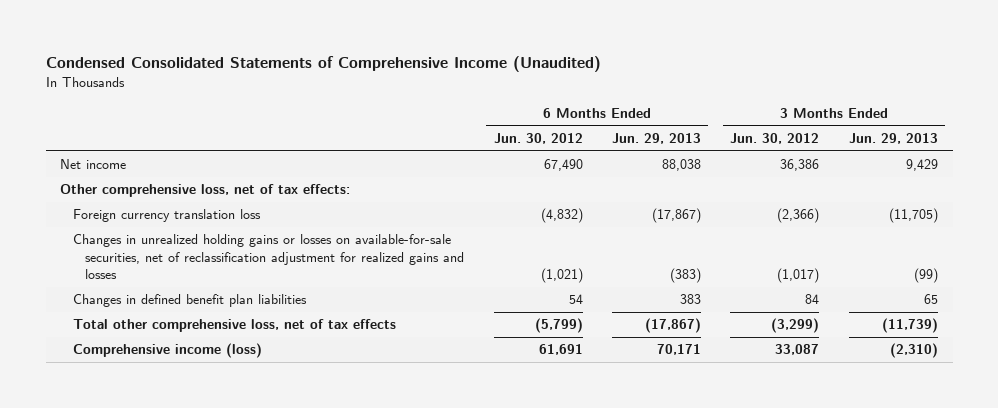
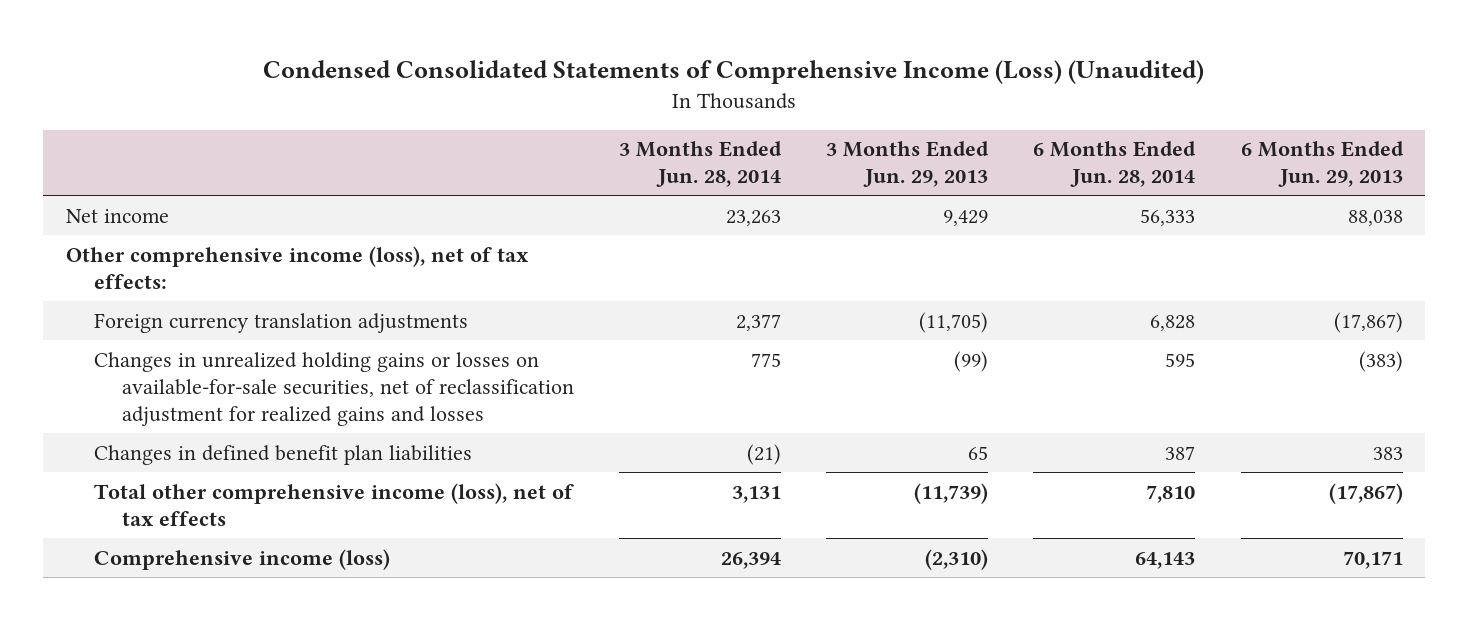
[45,55,601,72] Condensed Consolidated Statements of Comprehensive Income (Unaudited) -> [263,59,1205,84] Condensed Consolidated Statements of Comprehensive Income (Loss) (Unaudited)
[493,133,583,145] Jun. 30, 2012 -> none
[730,133,820,145] Jun. 30, 2012 -> none
none -> [619,141,783,188] 3 Months Ended Jun. 28, 2014
none -> [1033,141,1197,188] 6 Months Ended Jun. 28, 2014
[60,184,351,198] Other comprehensive loss, net of tax effects: -> [65,245,529,289] Other comprehensive income (loss), net of tax effects:
[72,209,261,223] Foreign currency translation loss -> [93,312,468,333] Foreign currency translation adjustments
[72,319,396,333] Total other comprehensive loss, net of tax effects -> [93,482,574,526] Total other comprehensive income (loss), net of tax effects

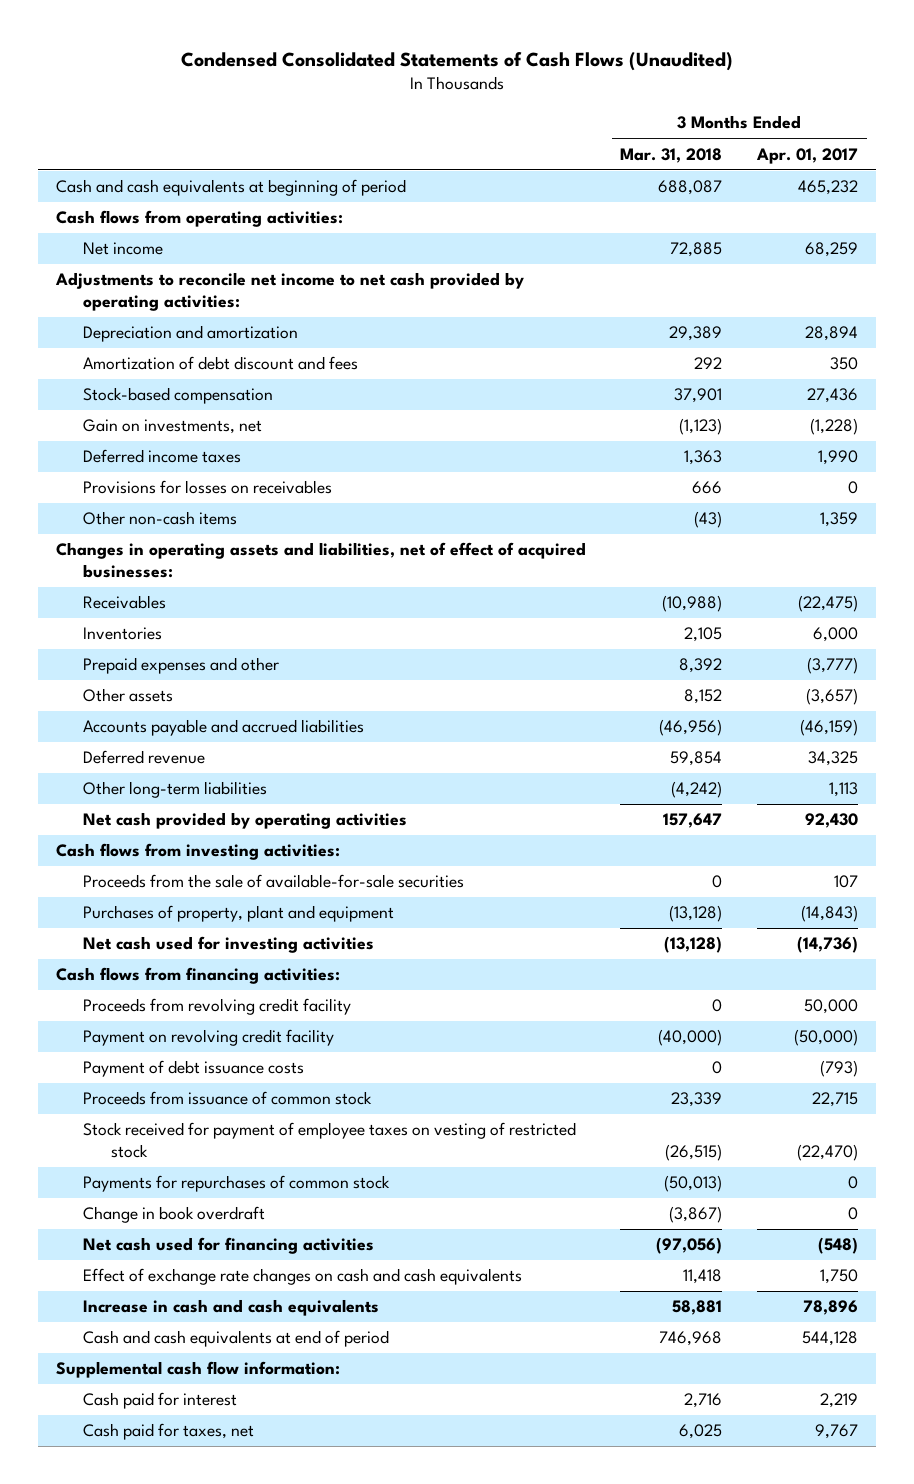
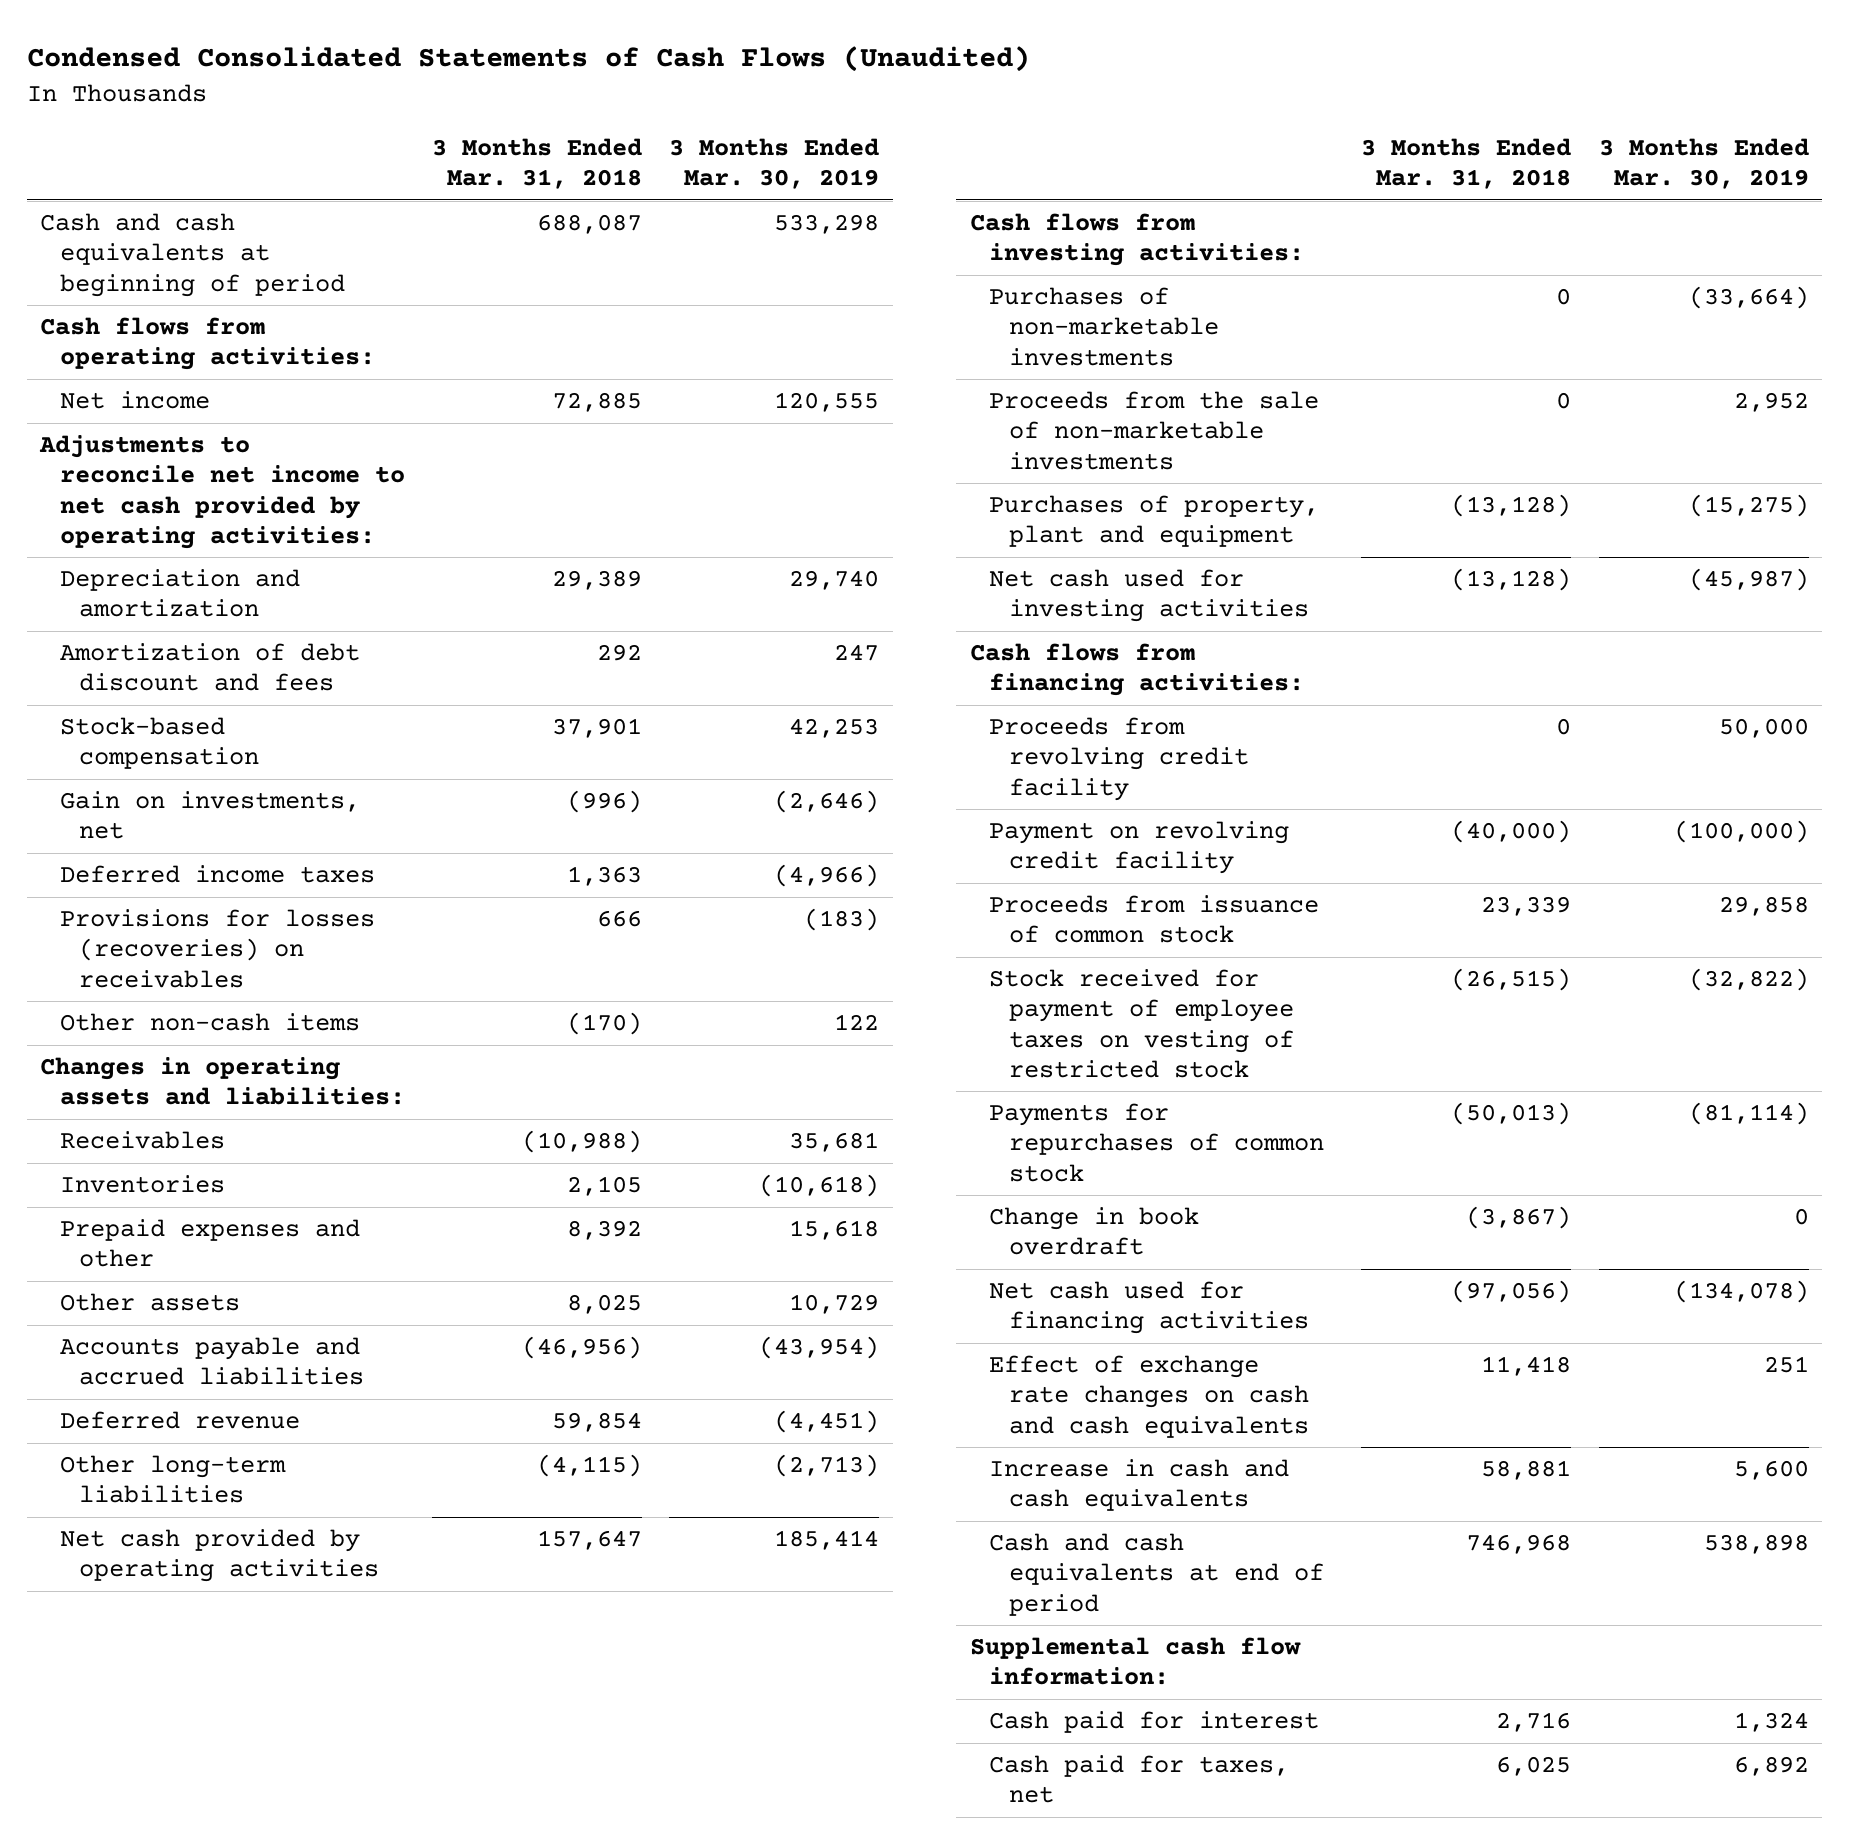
[756,147,859,164] Apr. 01, 2017 -> none
none -> [669,138,880,190] 3 Months Ended Mar. 30, 2019
[679,418,723,436] (1,123) -> [567,790,643,814] (996)
[83,480,333,495] Provisions for losses on receivables -> [59,909,375,988] Provisions for losses (recoveries) on receivables
[694,511,723,529] (43) -> [567,1012,643,1036] (170)
[55,542,586,578] Changes in operating assets and liabilities, net of effect of acquired businesses: -> [40,1057,405,1106] Changes in operating assets and liabilities:
[684,689,723,705] 8,152 -> [567,1294,643,1315] 8,025
[671,781,723,799] (4,242) -> [537,1454,643,1478] (4,115)
[83,874,465,889] Proceeds from the sale of available-for-sale securities -> none
none -> [989,287,1219,366] Purchases of non-marketable investments
none -> [989,391,1320,470] Proceeds from the sale of non-marketable investments
[83,1060,305,1078] Payment of debt issuance costs -> none

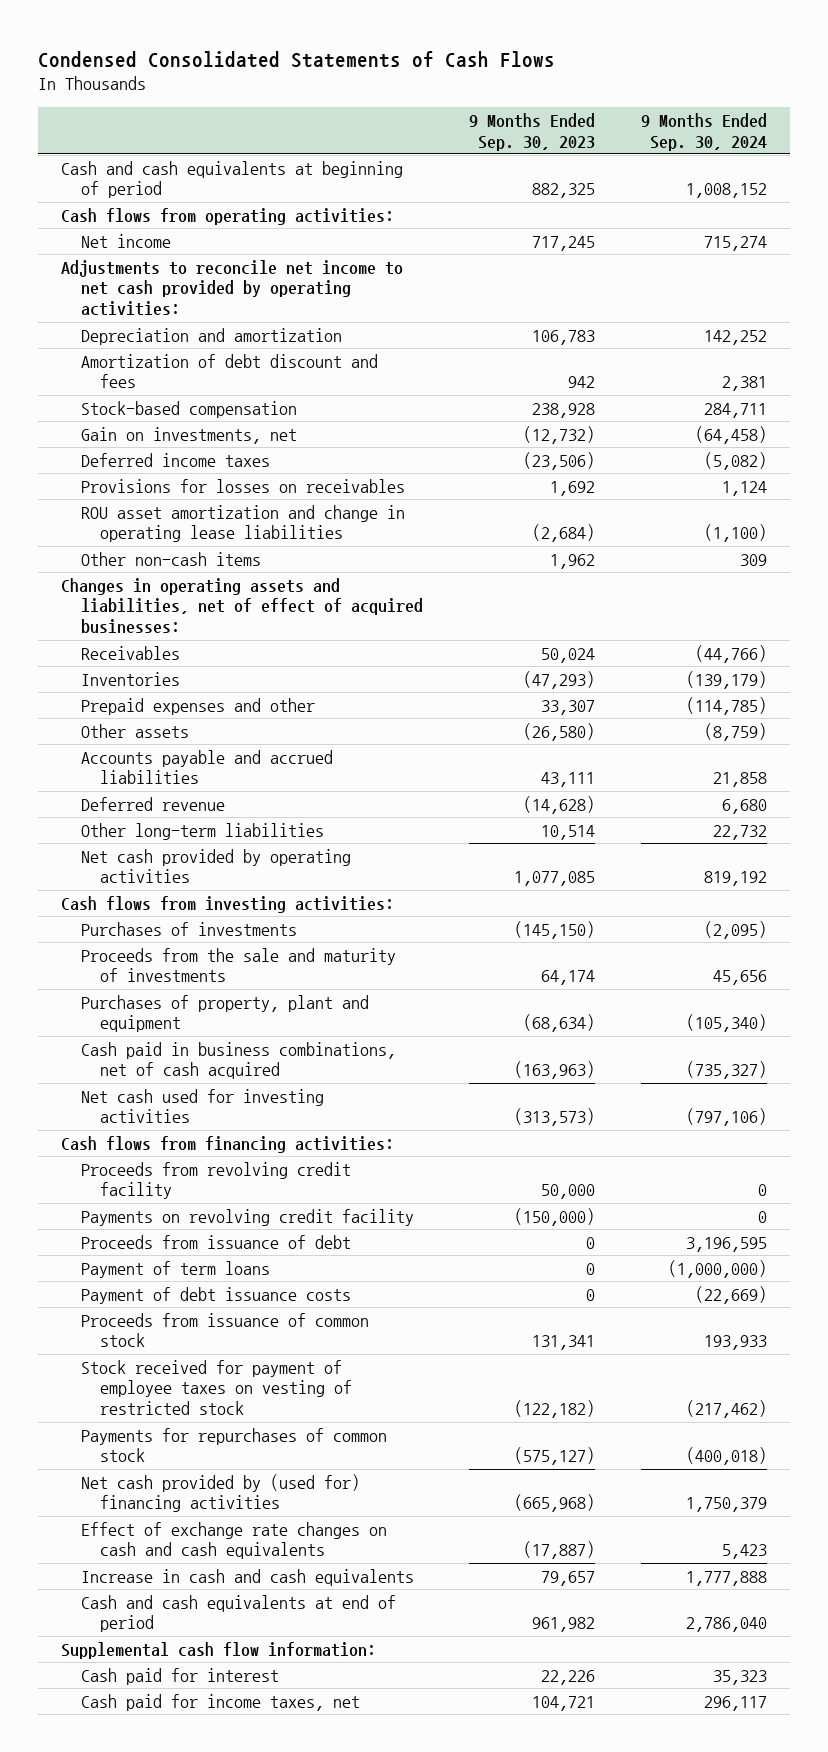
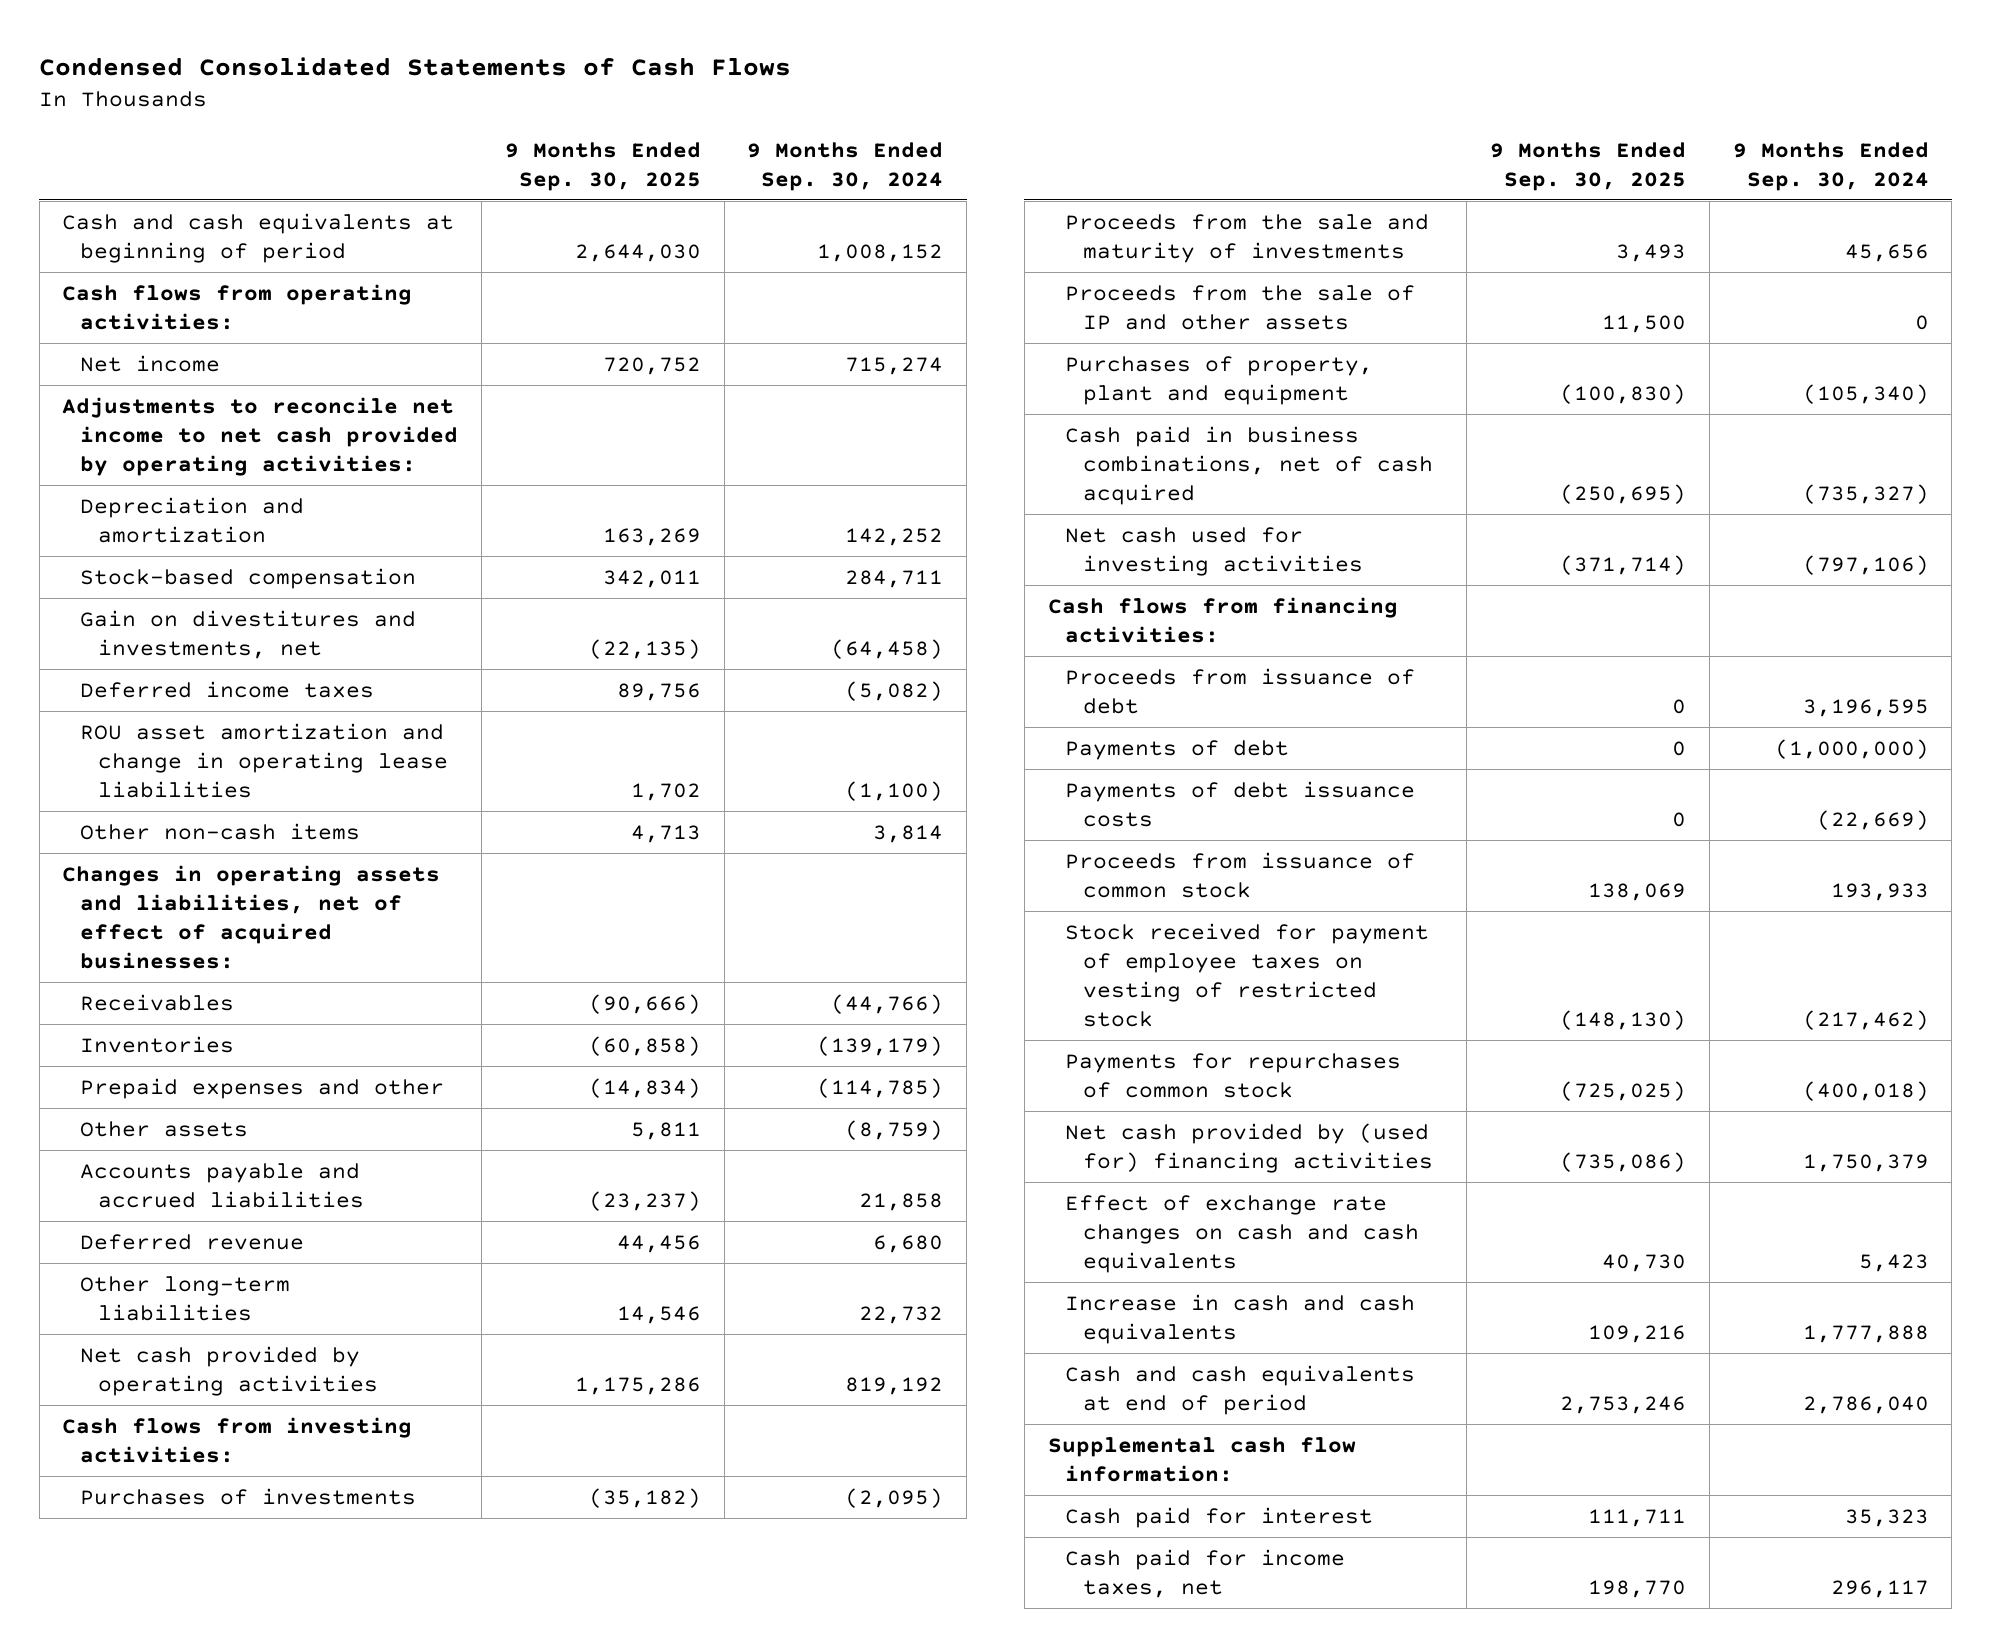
[468,112,595,151] 9 Months Ended Sep. 30, 2023 -> none
none -> [504,141,701,191] 9 Months Ended Sep. 30, 2025
[80,353,378,389] Amortization of debt discount and fees -> none
[80,426,297,444] Gain on investments, net -> [80,609,417,659] Gain on divestitures and investments, net
[80,478,405,493] Provisions for losses on receivables -> none
[739,553,767,566] 309 -> [873,824,944,843] 3,814
none -> [1065,284,1416,330] Proceeds from the sale of IP and other assets
[80,1161,351,1200] Proceeds from revolving credit facility -> none
[80,1208,414,1226] Payments on revolving credit facility -> none
[80,1260,270,1278] Payment of term loans -> [1065,739,1290,760] Payments of debt
[80,1286,351,1304] Payment of debt issuance costs -> [1065,780,1416,827] Payments of debt issuance costs

